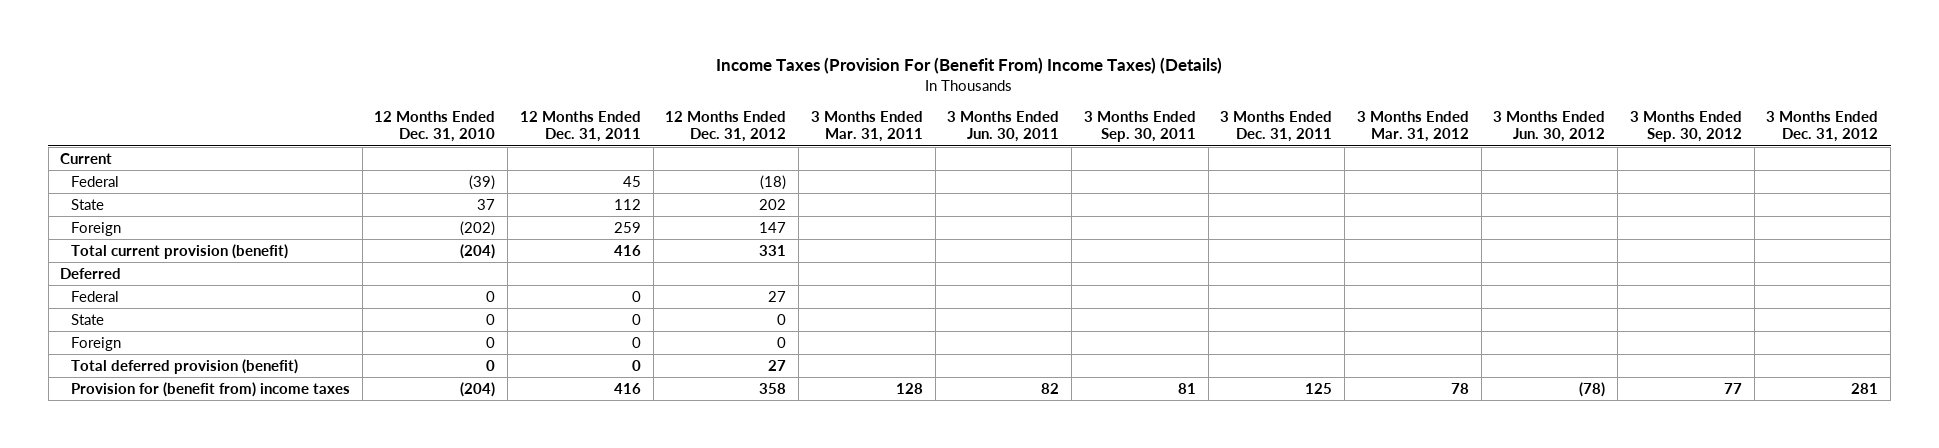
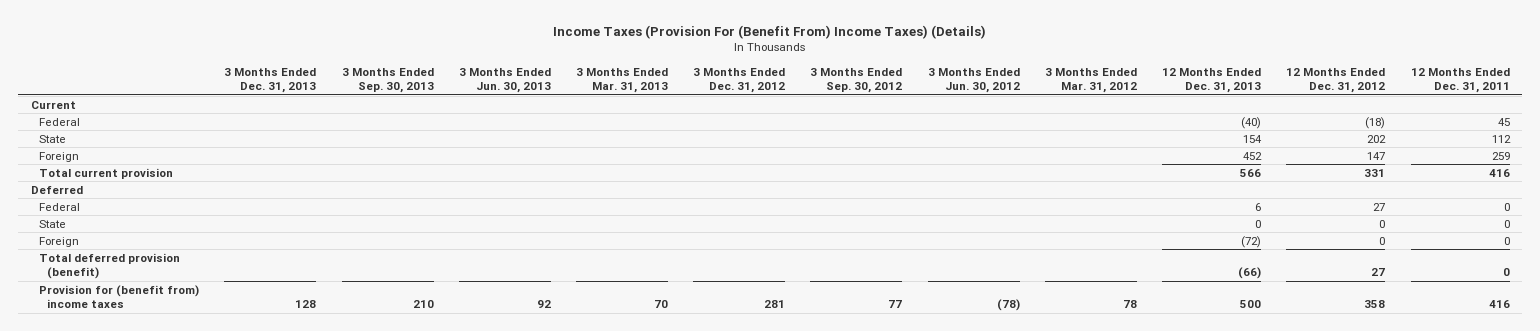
[374,111,496,143] 12 Months Ended Dec. 31, 2010 -> none
[810,111,923,143] 3 Months Ended Mar. 31, 2011 -> none
[947,111,1060,143] 3 Months Ended Jun. 30, 2011 -> none
[1083,111,1196,143] 3 Months Ended Sep. 30, 2011 -> none
[1220,111,1333,143] 3 Months Ended Dec. 31, 2011 -> none
none -> [224,67,317,93] 3 Months Ended Dec. 31, 2013
none -> [341,67,434,93] 3 Months Ended Sep. 30, 2013
none -> [458,67,551,93] 3 Months Ended Jun. 30, 2013
none -> [575,67,668,93] 3 Months Ended Mar. 31, 2013
none -> [1162,67,1262,93] 12 Months Ended Dec. 31, 2013
[70,243,288,259] Total current provision (benefit) -> [39,167,174,179] Total current provision

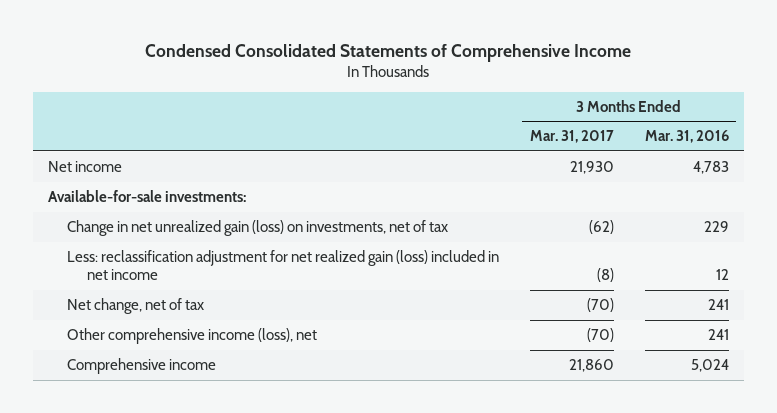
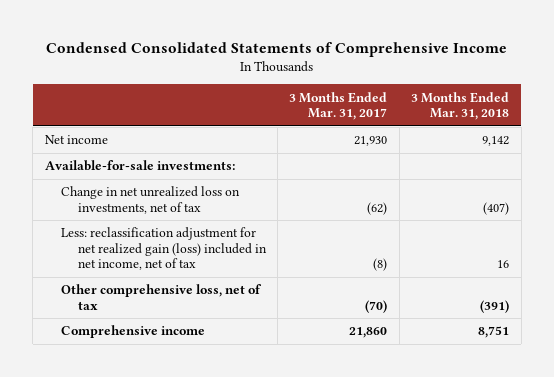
[644,130,729,144] Mar. 31, 2016 -> none
none -> [411,91,510,121] 3 Months Ended Mar. 31, 2018
[67,328,318,345] Other comprehensive income (loss), net -> none
[67,220,449,237] Change in net unrealized gain (loss) on investments, net of tax -> [61,186,241,214] Change in net unrealized loss on investments, net of tax
[67,250,500,281] Less: reclassification adjustment for net realized gain (loss) included in net income -> [61,227,267,271] Less: reclassification adjustment for net realized gain (loss) included in net income, net of tax
[67,298,205,315] Net change, net of tax -> [61,284,263,310] Other comprehensive loss, net of tax

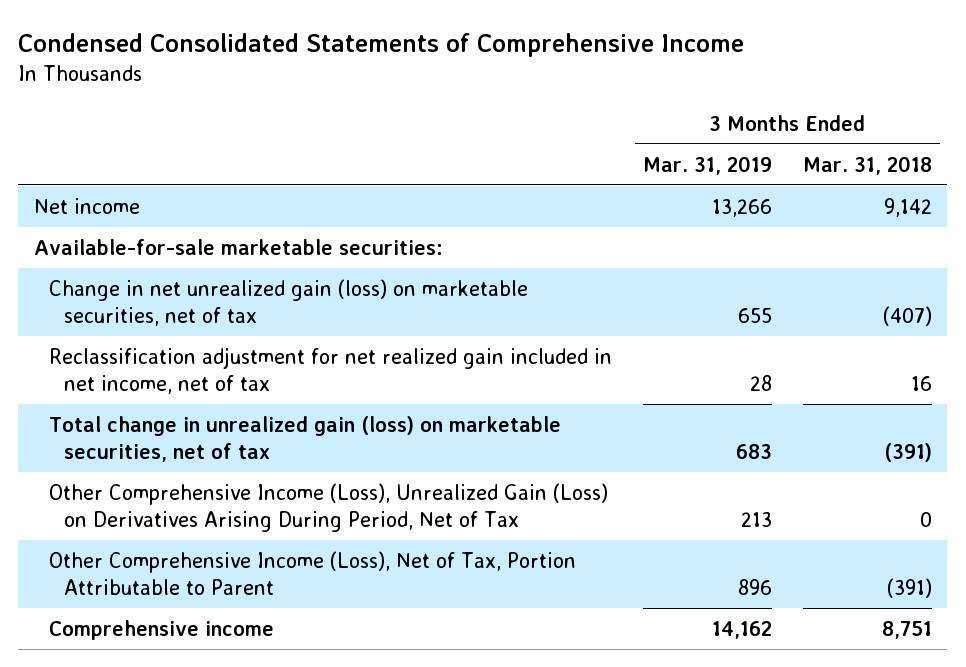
[289,91,388,121] 3 Months Ended Mar. 31, 2017 -> none
none -> [642,155,772,175] Mar. 31, 2019
[44,160,235,172] Available-for-sale investments: -> [33,238,443,255] Available-for-sale marketable securities:
[61,186,241,214] Change in net unrealized loss on investments, net of tax -> [49,278,529,327] Change in net unrealized gain (loss) on marketable securities, net of tax
[61,227,267,271] Less: reclassification adjustment for net realized gain (loss) included in net income, net of tax -> [49,346,613,395] Reclassification adjustment for net realized gain included in net income, net of tax
[61,284,263,310] Other comprehensive loss, net of tax -> [49,415,562,463] Total change in unrealized gain (loss) on marketable securities, net of tax
none -> [49,482,609,533] Other Comprehensive Income (Loss), Unrealized Gain (Loss) on Derivatives Arising During Period, Net of Tax
none -> [49,550,577,596] Other Comprehensive Income (Loss), Net of Tax, Portion Attributable to Parent

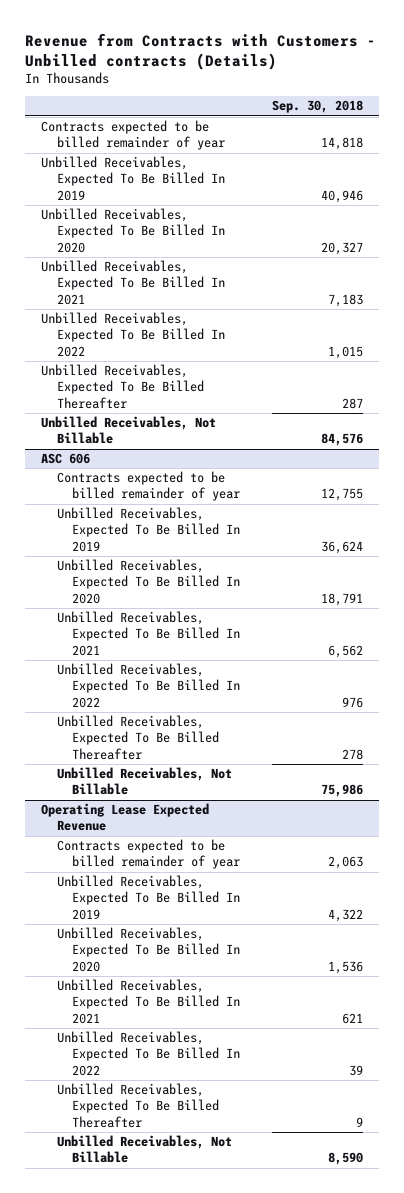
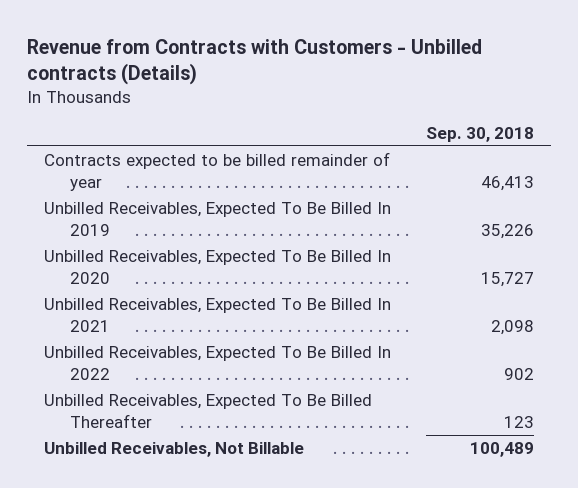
[41,453,91,465] ASC 606 -> none
[56,471,240,502] Contracts expected to be billed remainder of year -> none
[56,507,240,552] Unbilled Receivables, Expected To Be Billed In 2019 -> none
[56,559,240,604] Unbilled Receivables, Expected To Be Billed In 2020 -> none
[56,611,240,656] Unbilled Receivables, Expected To Be Billed In 2021 -> none
[56,663,240,708] Unbilled Receivables, Expected To Be Billed In 2022 -> none
[56,715,219,760] Unbilled Receivables, Expected To Be Billed Thereafter -> none
[56,767,232,796] Unbilled Receivables, Not Billable -> none
[41,803,210,832] Operating Lease Expected Revenue -> none
[56,839,240,870] Contracts expected to be billed remainder of year -> none
[56,875,240,920] Unbilled Receivables, Expected To Be Billed In 2019 -> none
[56,927,240,972] Unbilled Receivables, Expected To Be Billed In 2020 -> none
[56,979,240,1024] Unbilled Receivables, Expected To Be Billed In 2021 -> none
[56,1031,240,1076] Unbilled Receivables, Expected To Be Billed In 2022 -> none
[56,1083,219,1128] Unbilled Receivables, Expected To Be Billed Thereafter -> none
[56,1135,232,1164] Unbilled Receivables, Not Billable -> none
[320,137,363,151] 14,818 -> [480,175,534,191] 46,413
[320,189,363,203] 40,946 -> [480,223,534,239] 35,226
[320,241,363,255] 20,327 -> [480,271,534,287] 15,727
[327,293,363,307] 7,183 -> [490,319,534,335] 2,098
[327,345,363,359] 1,015 -> [503,367,534,380] 902
[341,397,363,409] 287 -> [503,415,534,428] 123
[320,433,363,447] 84,576 -> [469,442,534,458] 100,489

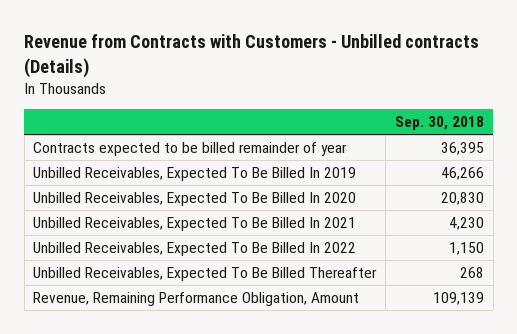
[44,442,305,458] Unbilled Receivables, Not Billable -> none
[480,175,534,191] 46,413 -> [440,142,484,156] 36,395
[480,223,534,239] 35,226 -> [440,167,484,181] 46,266
[480,271,534,287] 15,727 -> [440,192,484,206] 20,830
[490,319,534,335] 2,098 -> [448,217,484,231] 4,230
[503,367,534,380] 902 -> [448,242,484,256] 1,150
[503,415,534,428] 123 -> [459,267,484,279] 268
none -> [33,292,360,307] Revenue, Remaining Performance Obligation, Amount

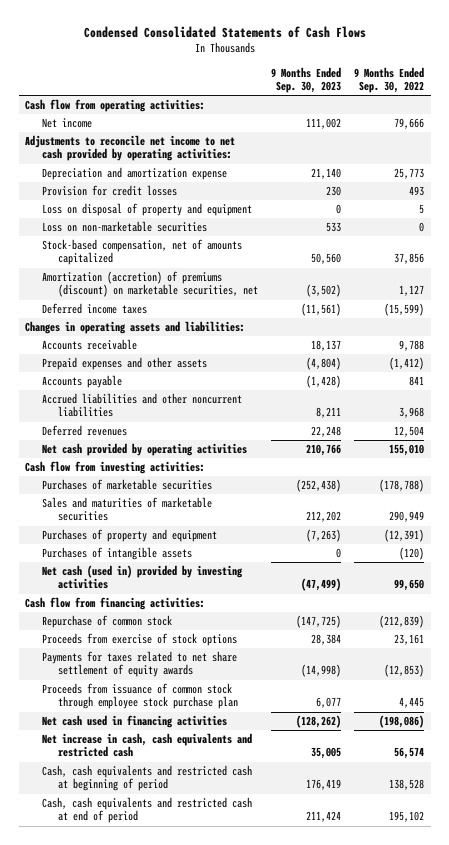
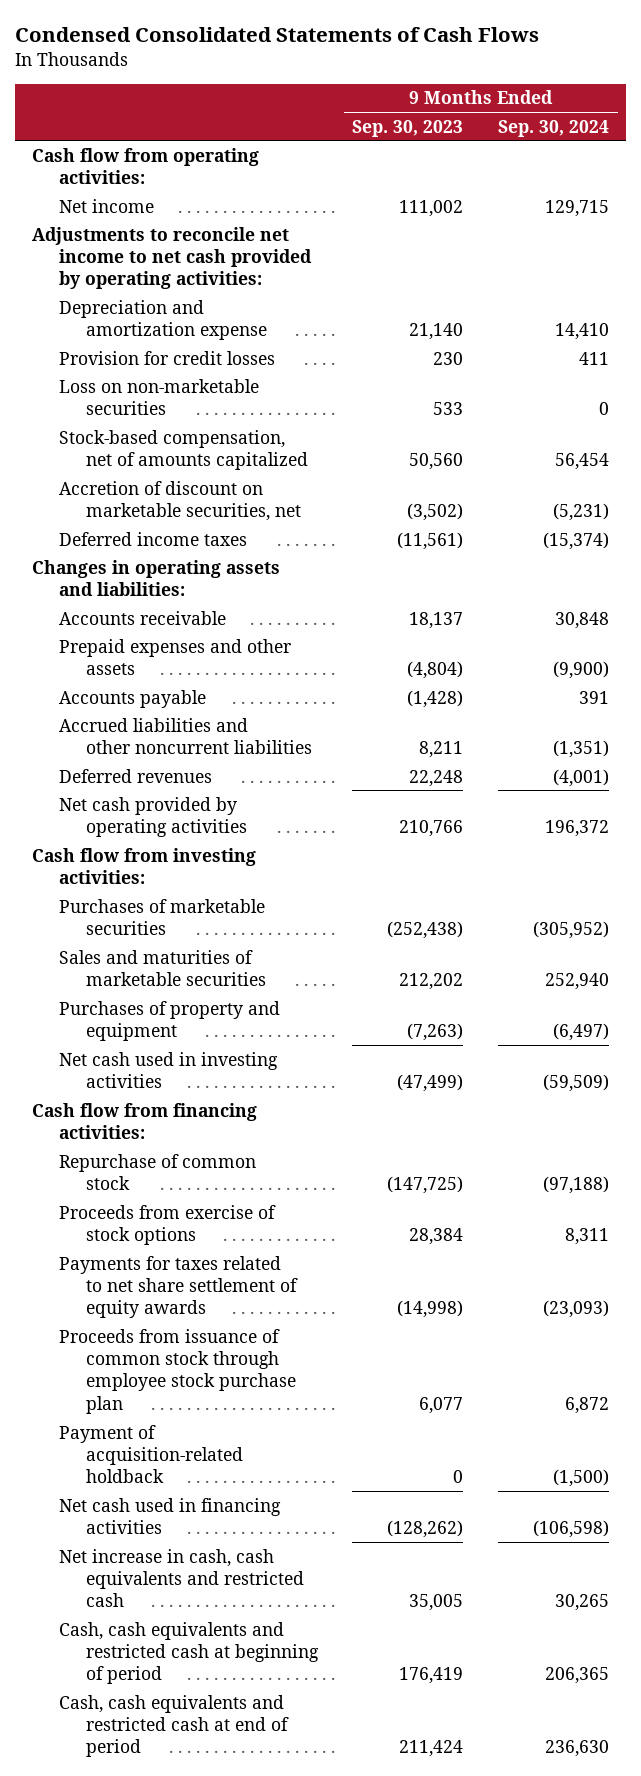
[354,66,425,94] 9 Months Ended Sep. 30, 2022 -> none
none -> [497,119,609,137] Sep. 30, 2024
[41,203,252,217] Loss on disposal of property and equipment -> none
[41,271,259,298] Amortization (accretion) of premiums (discount) on marketable securities, net -> [58,480,301,521] Accretion of discount on marketable securities, net
[41,547,192,561] Purchases of intangible assets -> none
[41,565,243,590] Net cash (used in) provided by investing activities -> [58,1051,278,1088] Net cash used in investing activities
none -> [58,1424,243,1484] Payment of acquisition-related holdback

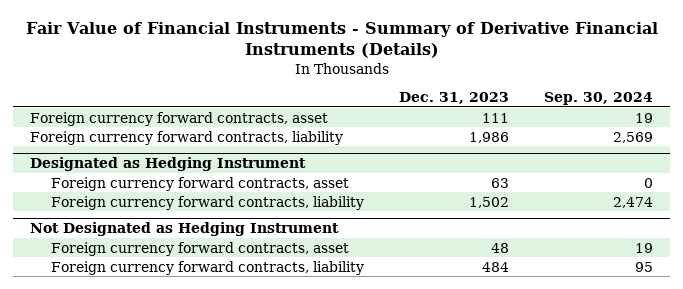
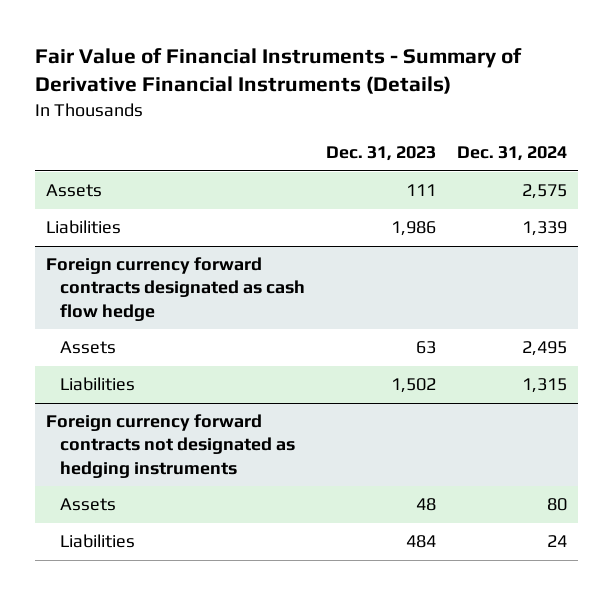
[543,91,653,105] Sep. 30, 2024 -> none
none -> [457,146,568,162] Dec. 31, 2024
[30,111,329,126] Foreign currency forward contracts, asset -> [45,184,102,198] Assets
[30,130,344,145] Foreign currency forward contracts, liability -> [45,220,121,235] Liabilities
[30,157,307,172] Designated as Hedging Instrument -> [45,257,306,321] Foreign currency forward contracts designated as cash flow hedge
[51,176,350,191] Foreign currency forward contracts, asset -> [60,341,117,355] Assets
[51,195,365,210] Foreign currency forward contracts, liability -> [60,377,136,392] Liabilities
[30,222,340,237] Not Designated as Hedging Instrument -> [45,414,296,478] Foreign currency forward contracts not designated as hedging instruments
[51,241,350,256] Foreign currency forward contracts, asset -> [60,498,117,512] Assets
[51,260,365,275] Foreign currency forward contracts, liability -> [60,534,136,549] Liabilities

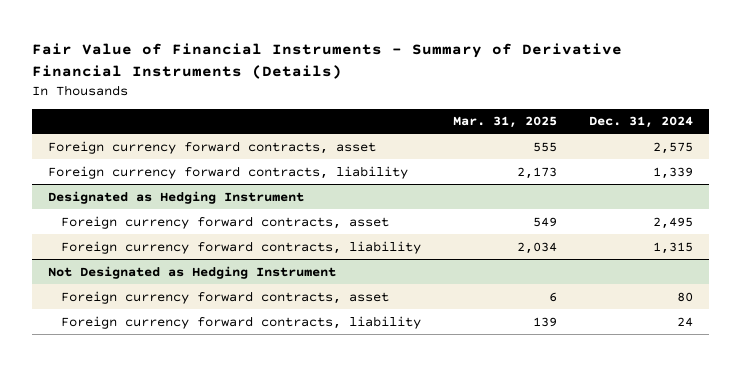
[326,146,437,162] Dec. 31, 2023 -> none
none -> [452,116,557,129] Mar. 31, 2025
[45,184,102,198] Assets -> [48,140,377,154] Foreign currency forward contracts, asset
[45,220,121,235] Liabilities -> [48,165,409,179] Foreign currency forward contracts, liability
[45,257,306,321] Foreign currency forward contracts designated as cash flow hedge -> [48,190,305,204] Designated as Hedging Instrument
[60,341,117,355] Assets -> [61,215,390,229] Foreign currency forward contracts, asset
[60,377,136,392] Liabilities -> [61,240,422,254] Foreign currency forward contracts, liability
[45,414,296,478] Foreign currency forward contracts not designated as hedging instruments -> [48,265,337,279] Not Designated as Hedging Instrument
[60,498,117,512] Assets -> [61,290,390,304] Foreign currency forward contracts, asset
[60,534,136,549] Liabilities -> [61,315,422,329] Foreign currency forward contracts, liability

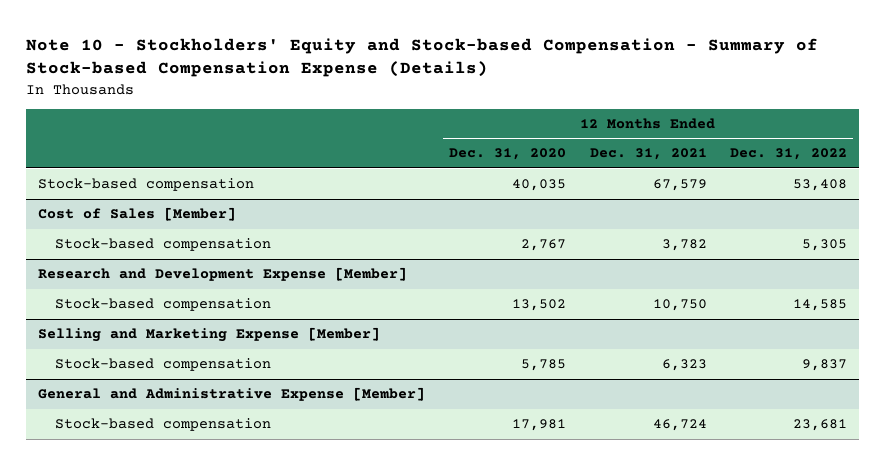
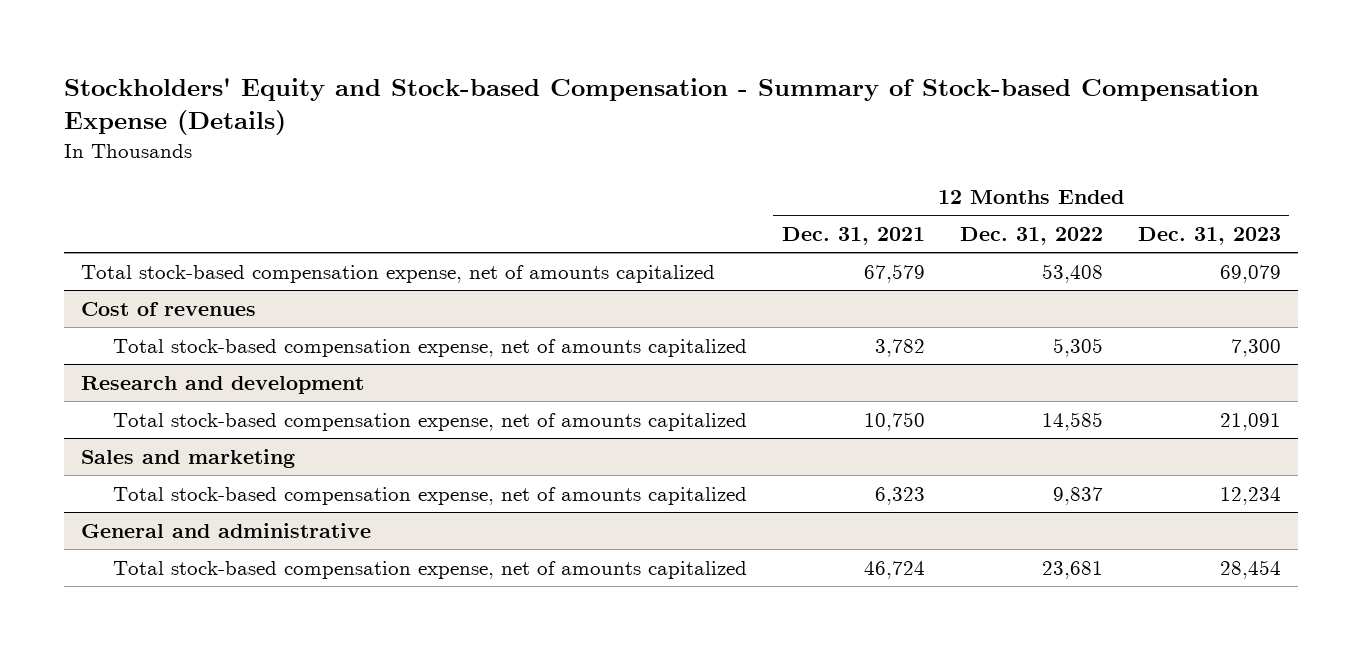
[26,37,819,78] Note 10 - Stockholders' Equity and Stock-based Compensation - Summary of Stock-based Compensation Expense (Details) -> [63,78,1259,136] Stockholders' Equity and Stock-based Compensation - Summary of Stock-based Compensation Expense (Details)
[448,148,566,161] Dec. 31, 2020 -> none
none -> [1137,226,1281,245] Dec. 31, 2023
[38,178,255,192] Stock-based compensation -> [81,264,716,283] Total stock-based compensation expense, net of amounts capitalized
[38,207,237,222] Cost of Sales [Member] -> [81,301,257,316] Cost of revenues
[54,238,271,252] Stock-based compensation -> [112,338,747,357] Total stock-based compensation expense, net of amounts capitalized
[38,267,408,282] Research and Development Expense [Member] -> [81,375,365,394] Research and development
[54,298,271,312] Stock-based compensation -> [112,412,747,431] Total stock-based compensation expense, net of amounts capitalized
[38,327,381,343] Selling and Marketing Expense [Member] -> [81,448,296,468] Sales and marketing
[54,358,271,372] Stock-based compensation -> [112,486,747,505] Total stock-based compensation expense, net of amounts capitalized
[38,387,426,402] General and Administrative Expense [Member] -> [81,522,372,538] General and administrative
[54,418,271,432] Stock-based compensation -> [112,560,747,579] Total stock-based compensation expense, net of amounts capitalized

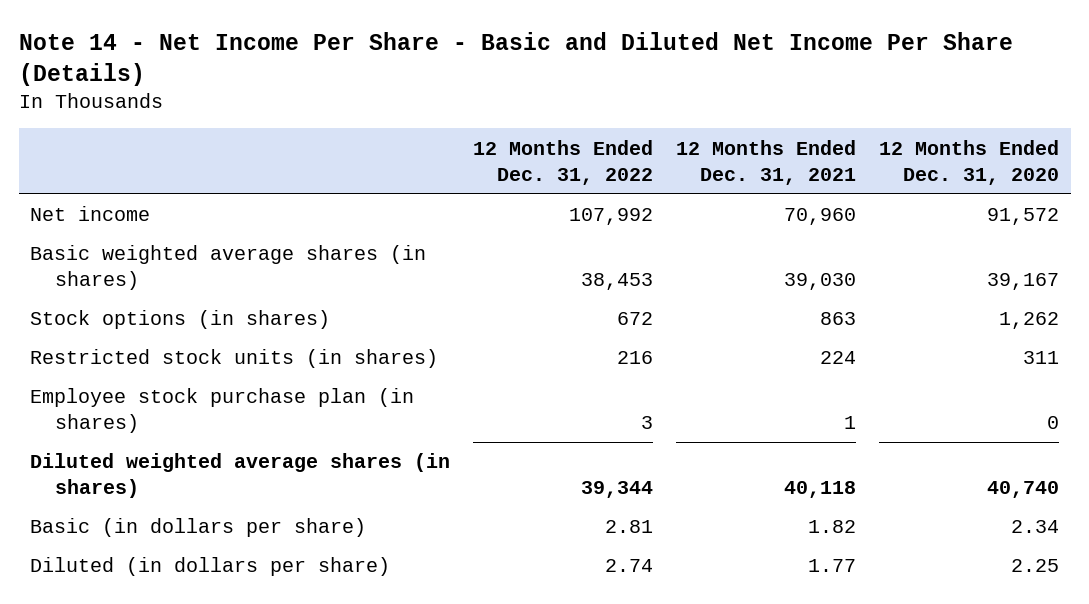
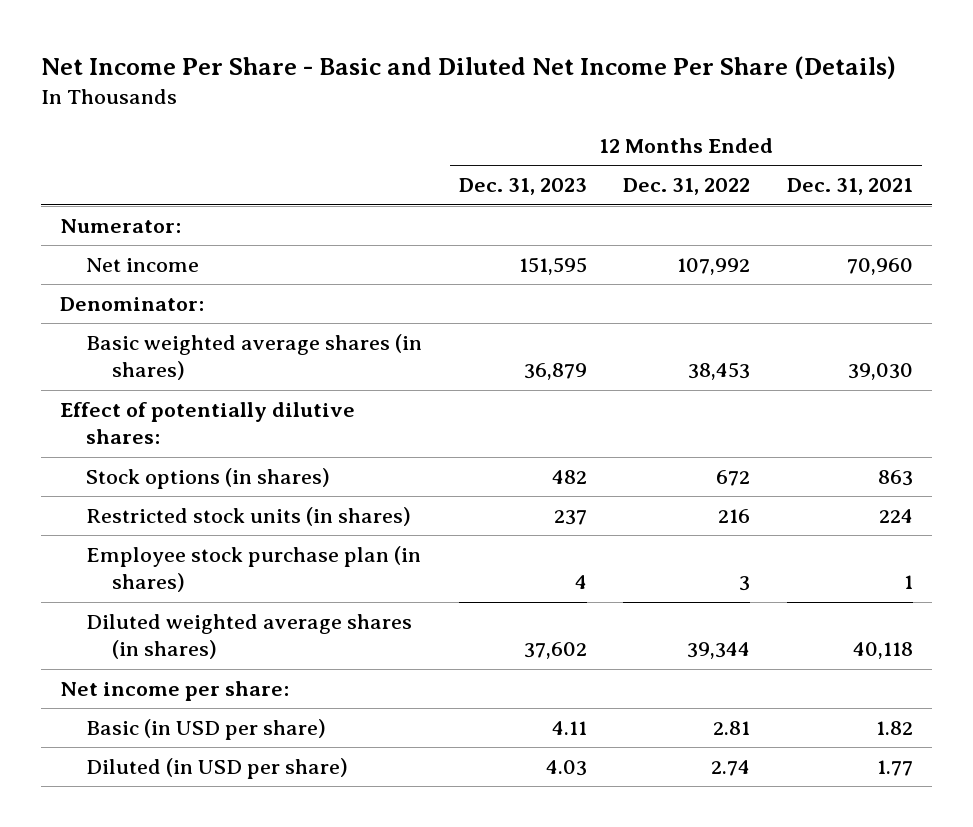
[18,32,1013,87] Note 14 - Net Income Per Share - Basic and Diluted Net Income Per Share (Details) -> [41,55,897,79] Net Income Per Share - Basic and Diluted Net Income Per Share (Details)
[879,139,1060,185] 12 Months Ended Dec. 31, 2020 -> none
none -> [458,178,587,196] Dec. 31, 2023
none -> [59,219,181,234] Numerator:
none -> [59,297,204,312] Denominator:
none -> [59,402,355,445] Effect of potentially dilutive shares:
none -> [59,681,289,702] Net income per share:
[30,518,367,538] Basic (in dollars per share) -> [85,719,326,741] Basic (in USD per share)
[30,557,391,577] Diluted (in dollars per share) -> [85,758,348,780] Diluted (in USD per share)

